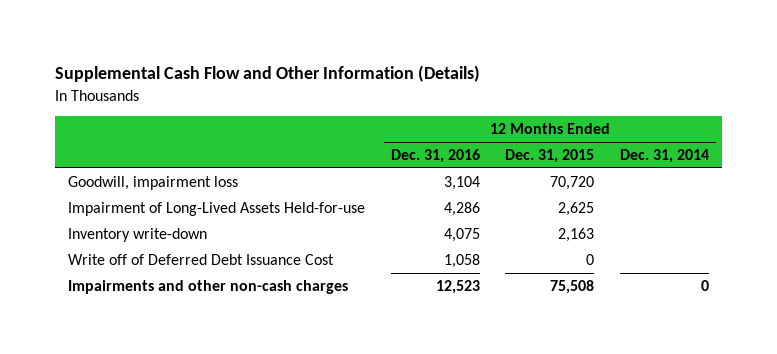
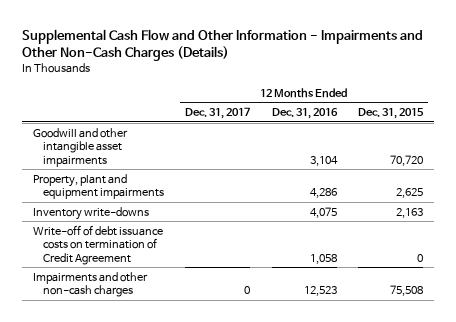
[54,65,480,83] Supplemental Cash Flow and Other Information (Details) -> [22,28,424,61] Supplemental Cash Flow and Other Information - Impairments and Other Non-Cash Charges (Details)
[620,149,710,164] Dec. 31, 2014 -> none
none -> [185,107,251,120] Dec. 31, 2017
[67,175,238,190] Goodwill, impairment loss -> [32,127,128,167] Goodwill and other intangible asset impairments
[67,201,365,216] Impairment of Long-Lived Assets Held-for-use -> [32,173,164,200] Property, plant and equipment impairments
[67,227,207,242] Inventory write-down -> [32,206,149,220] Inventory write-downs
[67,253,334,265] Write off of Deferred Debt Issuance Cost -> [32,224,163,265] Write-off of debt issuance costs on termination of Credit Agreement

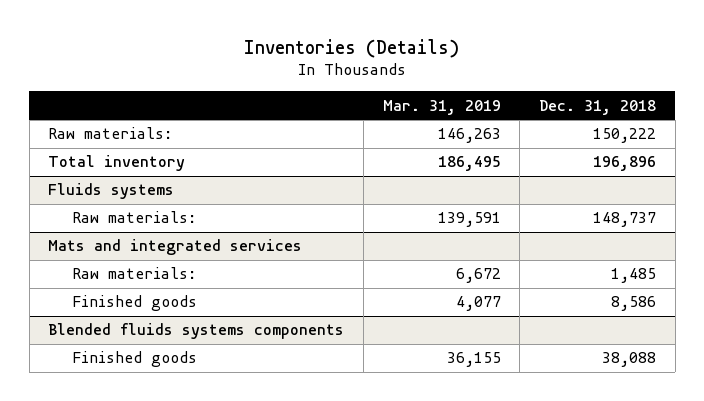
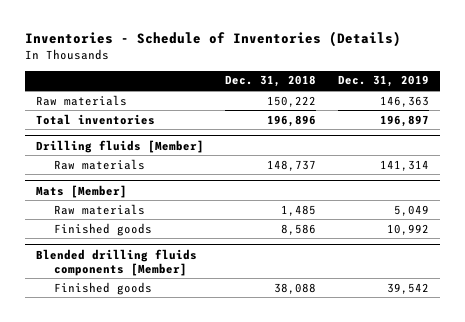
[244,38,460,58] Inventories (Details) -> [24,31,401,48] Inventories - Schedule of Inventories (Details)
[382,99,501,115] Mar. 31, 2019 -> none
none -> [337,75,429,88] Dec. 31, 2019
[48,127,173,140] Raw materials: -> [35,94,127,106] Raw materials
[48,155,186,172] Total inventory -> [35,113,155,125] Total inventories
[48,183,175,200] Fluids systems -> [35,139,204,153] Drilling fluids [Member]
[72,211,197,224] Raw materials: -> [53,158,145,170] Raw materials
[48,239,303,256] Mats and integrated services -> [35,184,127,198] Mats [Member]
[72,267,197,280] Raw materials: -> [53,203,145,215] Raw materials
[48,323,345,340] Blended fluids systems components -> [35,248,197,276] Blended drilling fluids components [Member]

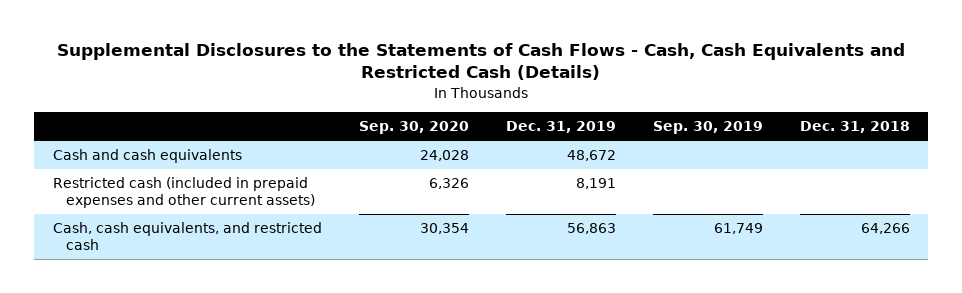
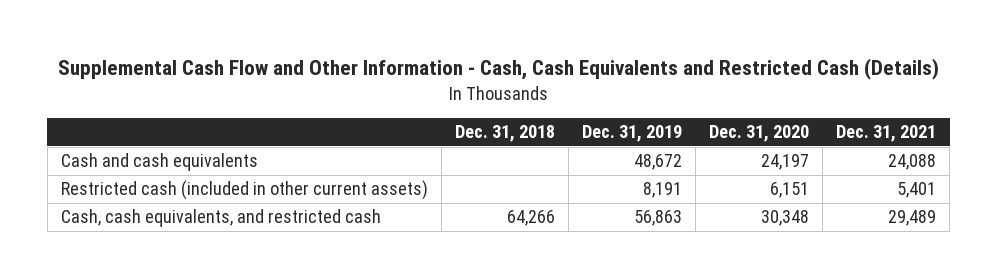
[57,43,906,81] Supplemental Disclosures to the Statements of Cash Flows - Cash, Cash Equivalents and Restricted Cash (Details) -> [57,58,939,81] Supplemental Cash Flow and Other Information - Cash, Cash Equivalents and Restricted Cash (Details)
[358,121,469,135] Sep. 30, 2020 -> none
[652,121,763,135] Sep. 30, 2019 -> none
none -> [709,125,810,143] Dec. 31, 2020
none -> [836,125,937,143] Dec. 31, 2021
[52,177,315,209] Restricted cash (included in prepaid expenses and other current assets) -> [60,180,428,201] Restricted cash (included in other current assets)

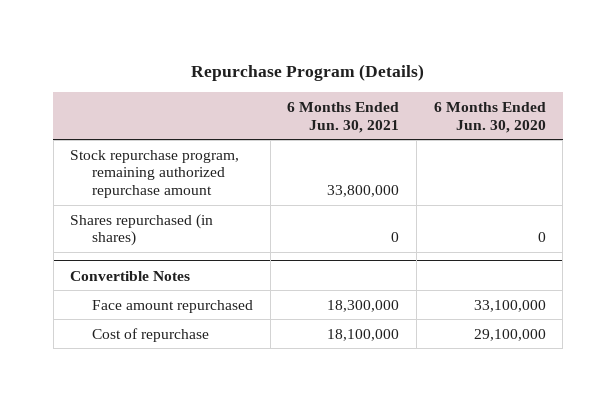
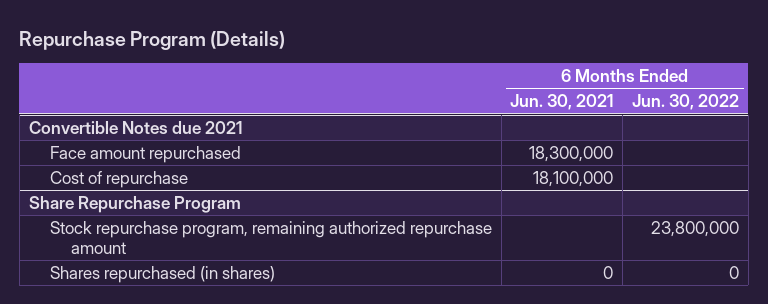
[433,101,546,133] 6 Months Ended Jun. 30, 2020 -> none
none -> [632,94,740,111] Jun. 30, 2022
[70,149,240,199] Stock repurchase program, remaining authorized repurchase amount -> none
[70,213,214,247] Shares repurchased (in shares) -> none
[70,270,191,281] Convertible Notes -> [28,120,242,134] Convertible Notes due 2021
none -> [28,195,241,213] Share Repurchase Program
none -> [49,220,492,255] Stock repurchase program, remaining authorized repurchase amount
none -> [49,265,275,283] Shares repurchased (in shares)

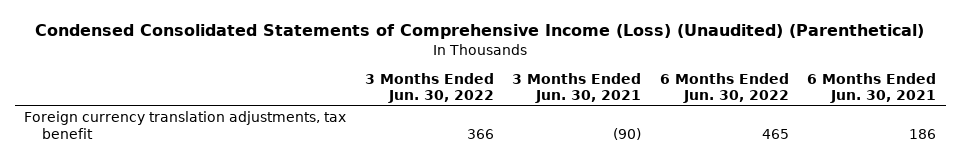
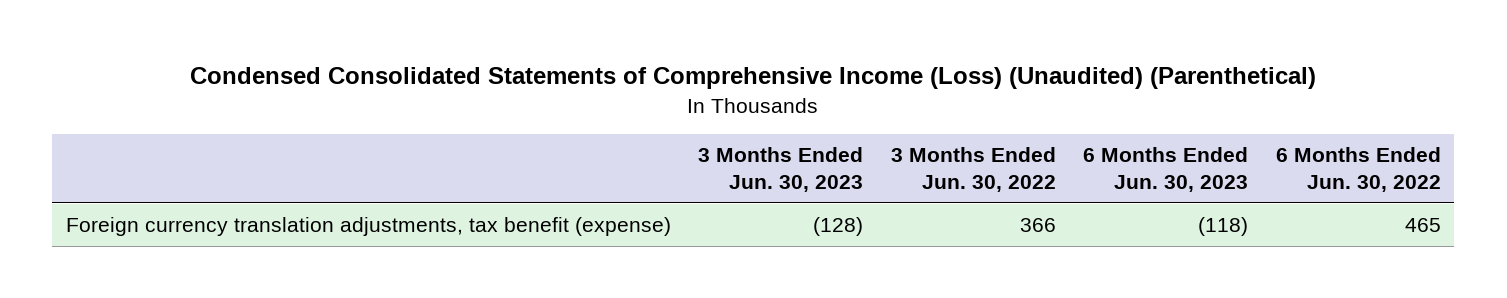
[512,72,642,104] 3 Months Ended Jun. 30, 2021 -> none
[807,72,937,104] 6 Months Ended Jun. 30, 2021 -> none
none -> [698,147,864,192] 3 Months Ended Jun. 30, 2023
none -> [1083,147,1249,192] 6 Months Ended Jun. 30, 2023
[24,111,347,140] Foreign currency translation adjustments, tax benefit -> [65,217,671,237] Foreign currency translation adjustments, tax benefit (expense)

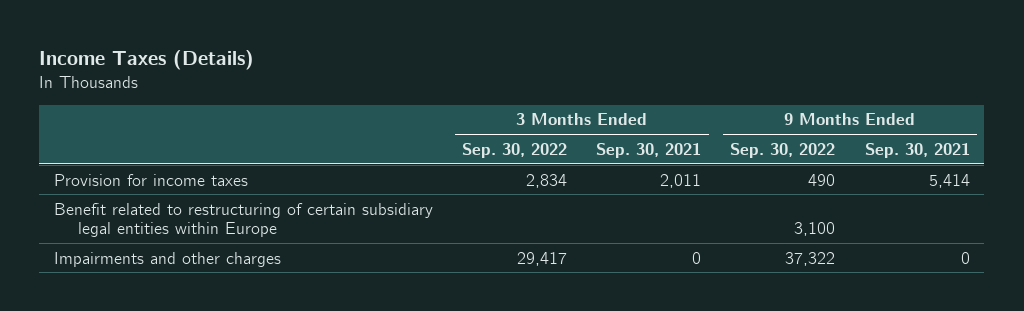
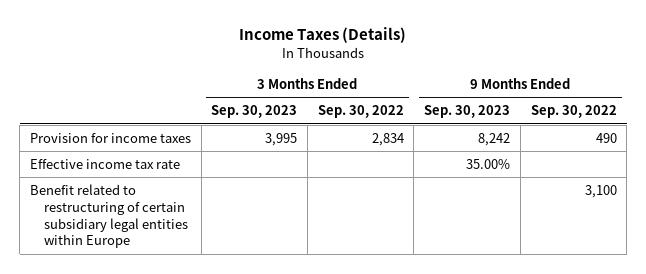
[596,142,702,158] Sep. 30, 2021 -> none
[864,142,970,158] Sep. 30, 2021 -> none
none -> [211,105,298,119] Sep. 30, 2023
none -> [424,105,511,119] Sep. 30, 2023
none -> [29,158,180,169] Effective income tax rate
[53,251,281,267] Impairments and other charges -> none

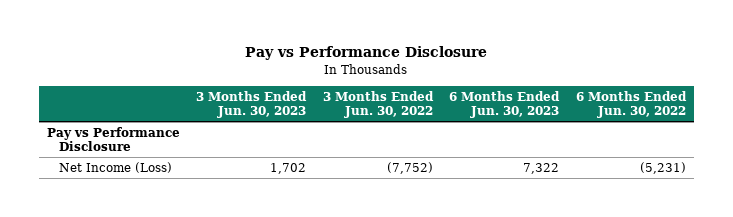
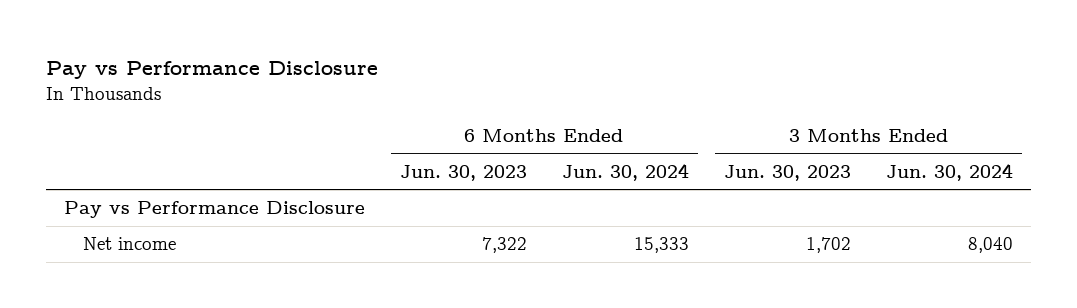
[322,90,434,119] 3 Months Ended Jun. 30, 2022 -> none
[575,90,687,119] 6 Months Ended Jun. 30, 2022 -> none
none -> [562,162,690,181] Jun. 30, 2024
none -> [886,162,1014,181] Jun. 30, 2024
[59,161,173,173] Net Income (Loss) -> [83,237,177,251] Net income

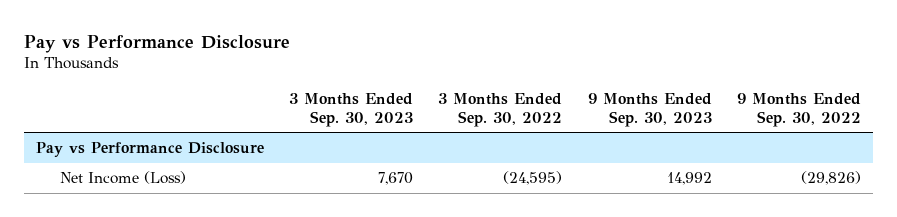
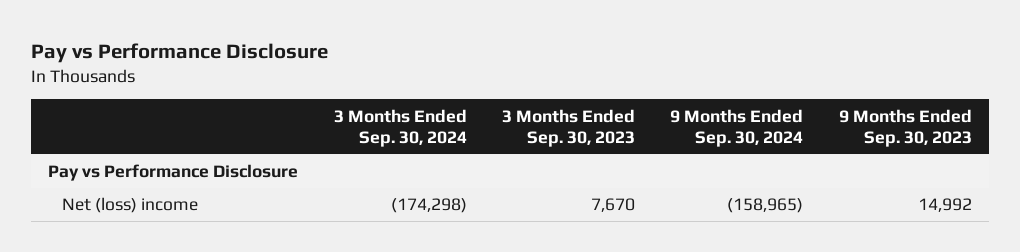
[438,93,563,127] 3 Months Ended Sep. 30, 2022 -> none
[736,93,861,127] 9 Months Ended Sep. 30, 2022 -> none
none -> [333,108,467,147] 3 Months Ended Sep. 30, 2024
none -> [670,108,804,147] 9 Months Ended Sep. 30, 2024
[59,171,186,185] Net Income (Loss) -> [62,197,199,214] Net (loss) income

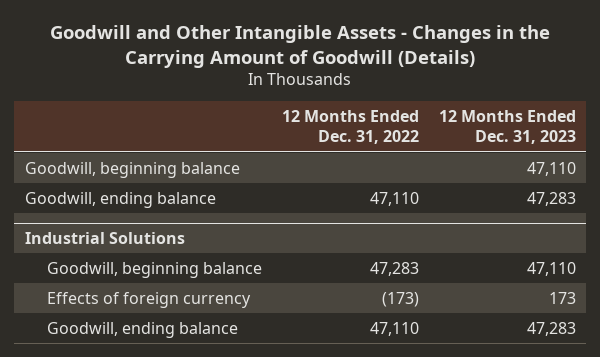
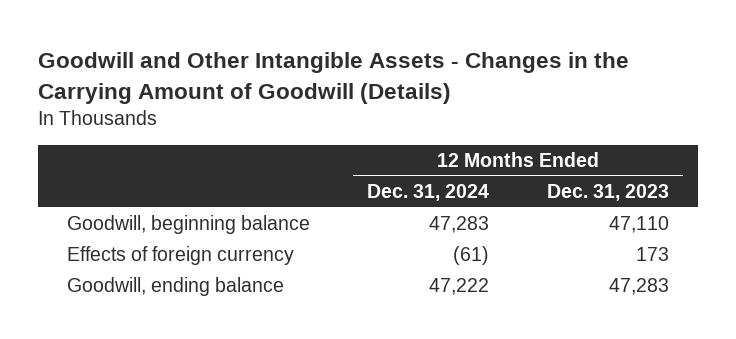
[281,109,419,145] 12 Months Ended Dec. 31, 2022 -> none
none -> [367,184,490,202] Dec. 31, 2024
[24,191,216,208] Goodwill, ending balance -> none
[24,231,185,244] Industrial Solutions -> none
[46,261,262,278] Goodwill, beginning balance -> none

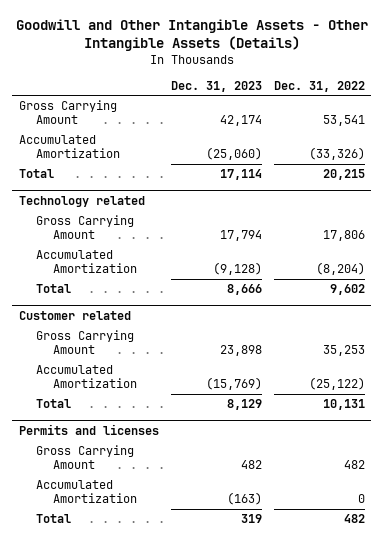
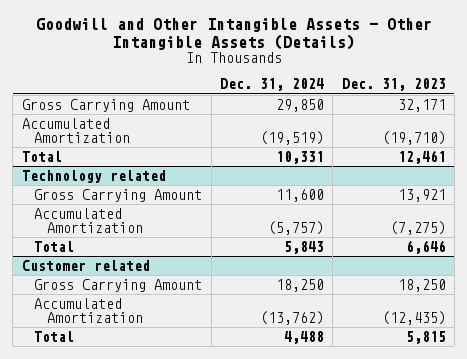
[274,80,366,92] Dec. 31, 2022 -> none
none -> [219,78,324,92] Dec. 31, 2024
[219,115,262,127] 42,174 -> [397,98,446,112] 32,171
[205,147,262,161] (25,060) -> [381,130,446,145] (19,710)
[219,169,262,181] 17,114 -> [397,149,446,164] 12,461
[219,230,262,242] 17,794 -> [397,188,446,202] 13,921
[212,262,262,276] (9,128) -> [389,220,446,235] (7,275)
[226,284,262,296] 8,666 -> [405,239,446,254] 6,646
[18,424,159,436] Permits and licenses -> none
[35,445,134,470] Gross Carrying Amount -> none
[35,480,138,504] Accumulated Amortization -> none
[35,514,71,524] Total -> none
[219,345,262,357] 23,898 -> [397,278,446,292] 18,250
[205,377,262,391] (15,769) -> [381,310,446,325] (12,435)
[226,399,262,411] 8,129 -> [405,330,446,344] 5,815

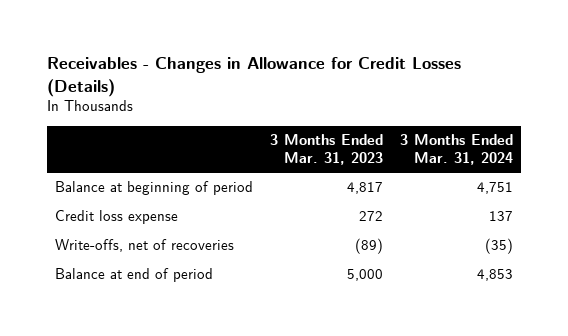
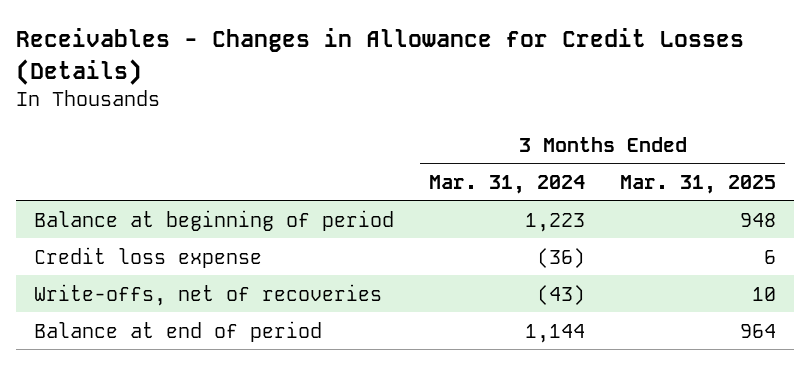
[269,134,383,165] 3 Months Ended Mar. 31, 2023 -> none
none -> [620,174,777,194] Mar. 31, 2025
[476,182,513,195] 4,751 -> [525,212,586,232] 1,223
[488,211,513,222] 137 -> [537,247,586,268] (36)
[484,238,513,255] (35) -> [537,284,586,305] (43)
[476,269,513,282] 4,853 -> [525,323,586,343] 1,144

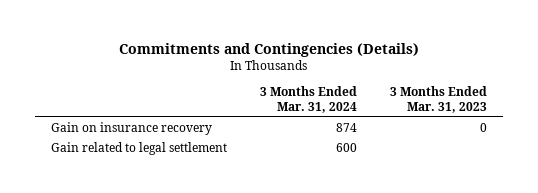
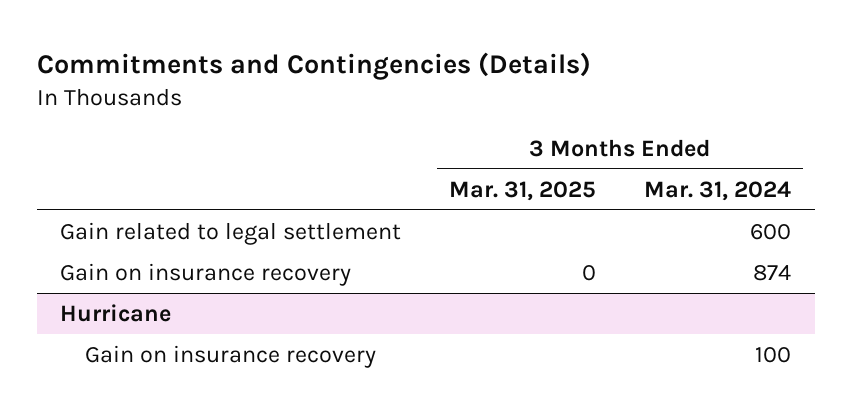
[389,86,487,113] 3 Months Ended Mar. 31, 2023 -> none
none -> [449,180,597,201] Mar. 31, 2025
[51,122,213,136] Gain on insurance recovery -> [60,262,352,286] Gain on insurance recovery
none -> [60,303,172,322] Hurricane
none -> [85,344,377,368] Gain on insurance recovery

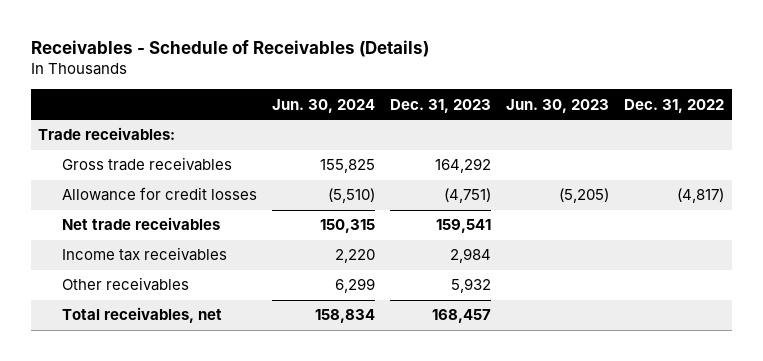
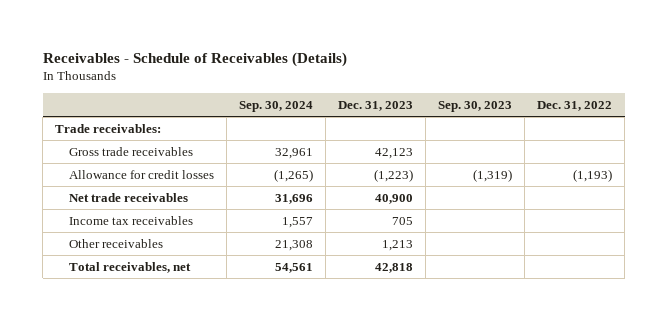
[271,98,375,113] Jun. 30, 2024 -> none
[506,98,610,113] Jun. 30, 2023 -> none
none -> [239,100,314,112] Sep. 30, 2024
none -> [438,100,513,112] Sep. 30, 2023
[434,158,491,174] 164,292 -> [375,147,414,159] 42,123
[443,188,491,204] (4,751) -> [374,168,414,182] (1,223)
[677,188,725,204] (4,817) -> [573,168,613,182] (1,193)
[435,219,491,234] 159,541 -> [375,193,414,204] 40,900
[449,248,491,264] 2,984 -> [392,216,414,225] 705
[450,278,491,294] 5,932 -> [382,239,414,251] 1,213
[431,309,491,324] 168,457 -> [375,262,414,273] 42,818

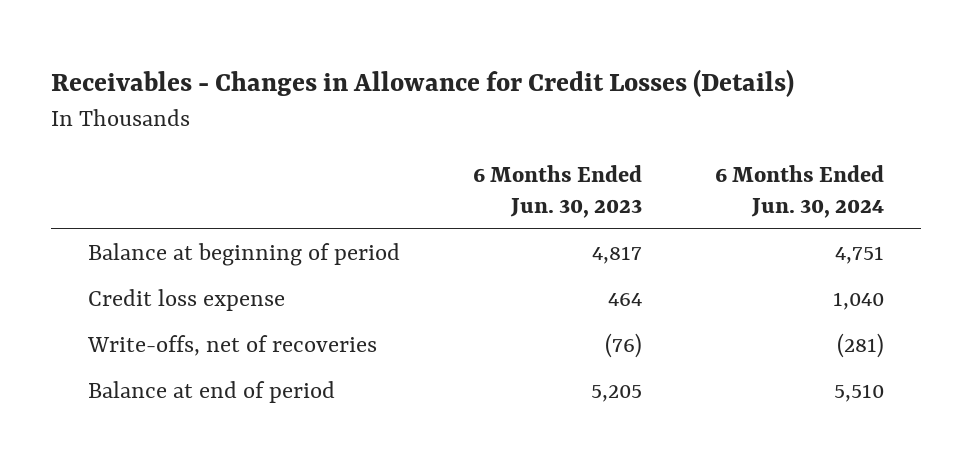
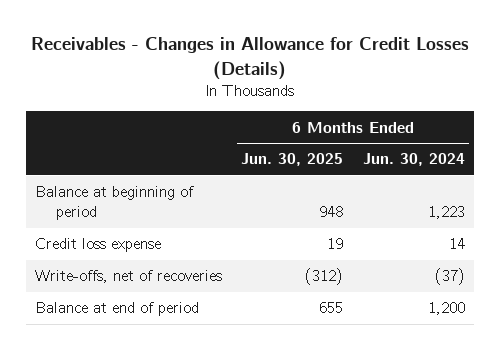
[473,165,643,218] 6 Months Ended Jun. 30, 2023 -> none
none -> [241,153,344,167] Jun. 30, 2025
[835,245,885,264] 4,751 -> [427,206,465,220] 1,223
[833,291,885,310] 1,040 -> [448,238,465,250] 14
[837,332,885,358] (281) -> [434,268,465,286] (37)
[834,383,885,402] 5,510 -> [427,302,465,316] 1,200

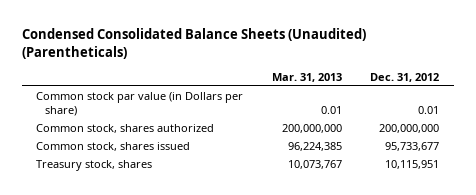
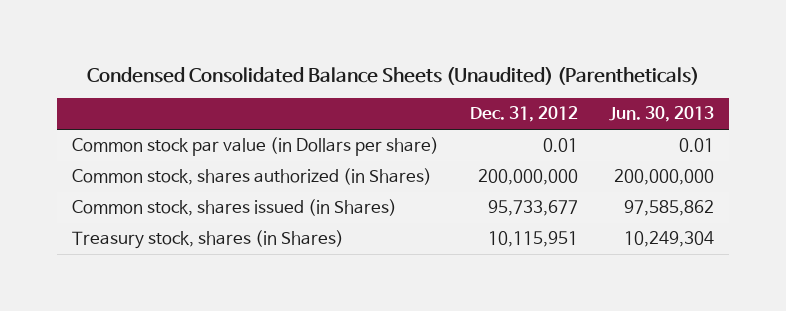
[271,72,342,82] Mar. 31, 2013 -> none
none -> [608,106,714,123] Jun. 30, 2013
[36,124,215,134] Common stock, shares authorized -> [71,168,432,186] Common stock, shares authorized (in Shares)
[36,142,191,152] Common stock, shares issued -> [71,199,397,217] Common stock, shares issued (in Shares)
[36,160,153,172] Treasury stock, shares -> [71,230,344,250] Treasury stock, shares (in Shares)

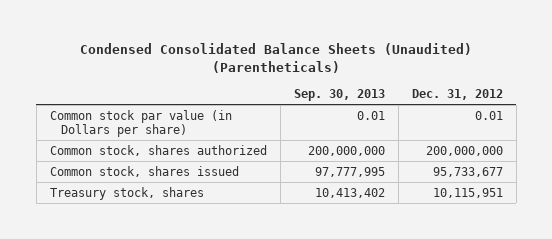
[608,106,714,123] Jun. 30, 2013 -> none
none -> [293,88,385,101] Sep. 30, 2013
[71,168,432,186] Common stock, shares authorized (in Shares) -> [49,144,267,156] Common stock, shares authorized
[71,199,397,217] Common stock, shares issued (in Shares) -> [49,165,239,177] Common stock, shares issued
[71,230,344,250] Treasury stock, shares (in Shares) -> [49,186,204,200] Treasury stock, shares

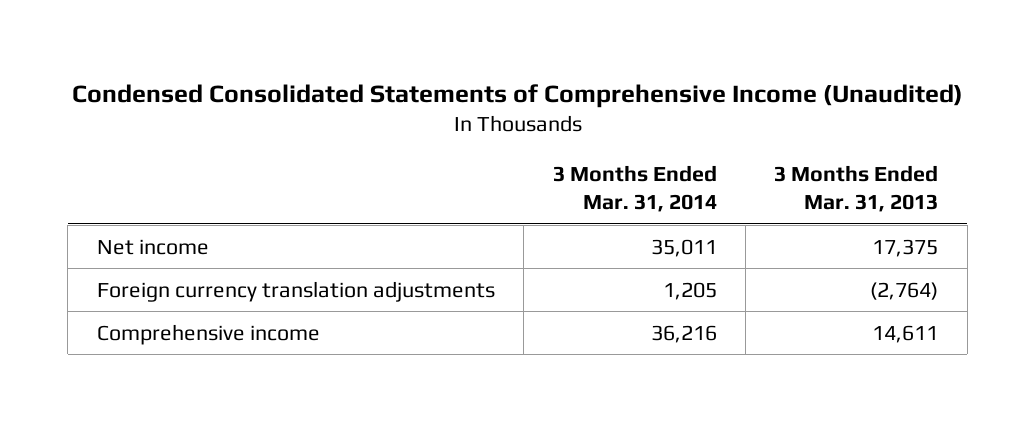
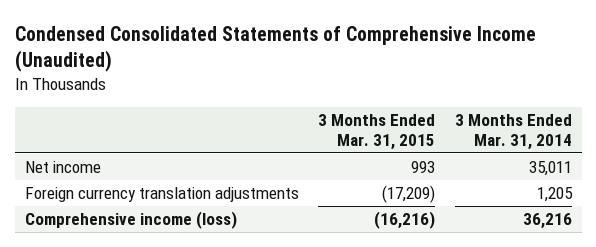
[774,165,939,213] 3 Months Ended Mar. 31, 2013 -> none
none -> [318,114,436,150] 3 Months Ended Mar. 31, 2015
[96,323,320,345] Comprehensive income -> [24,211,237,230] Comprehensive income (loss)

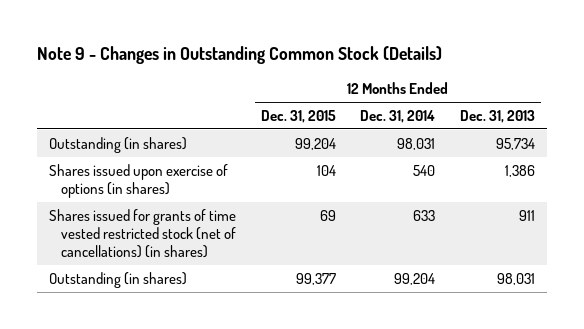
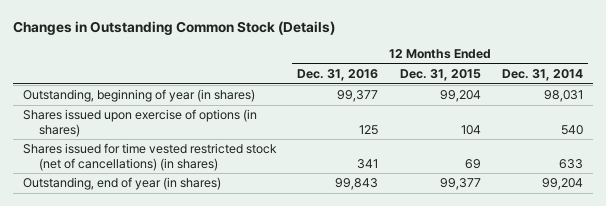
[36,46,442,65] Note 9 - Changes in Outstanding Common Stock (Details) -> [12,20,335,35] Changes in Outstanding Common Stock (Details)
[460,109,536,123] Dec. 31, 2013 -> none
none -> [297,69,379,82] Dec. 31, 2016
[49,136,188,153] Outstanding (in shares) -> [23,89,256,103] Outstanding, beginning of year (in shares)
[49,208,237,258] Shares issued for grants of time vested restricted stock (net of cancellations) (in shares) -> [23,143,278,171] Shares issued for time vested restricted stock (net of cancellations) (in shares)
[49,271,188,288] Outstanding (in shares) -> [23,177,222,191] Outstanding, end of year (in shares)

